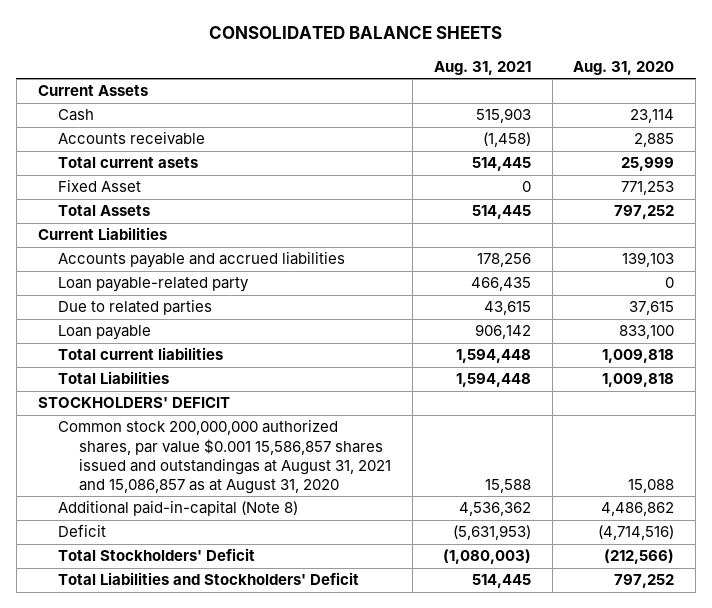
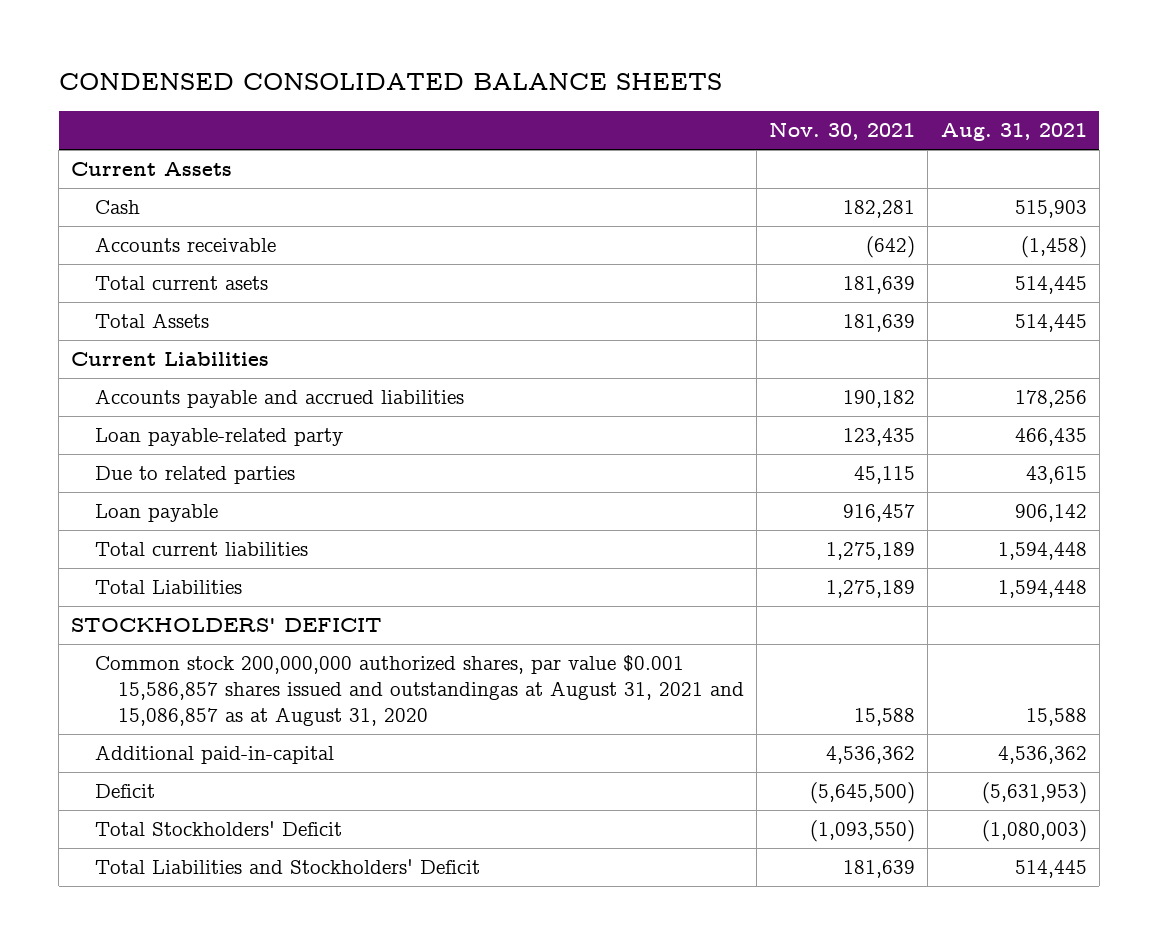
[209,26,503,40] CONSOLIDATED BALANCE SHEETS -> [58,73,722,91] CONDENSED CONSOLIDATED BALANCE SHEETS
[573,60,675,75] Aug. 31, 2020 -> none
none -> [769,121,916,140] Nov. 30, 2021
[58,179,142,193] Fixed Asset -> none
[58,500,299,517] Additional paid-in-capital (Note 8) -> [94,745,334,765] Additional paid-in-capital

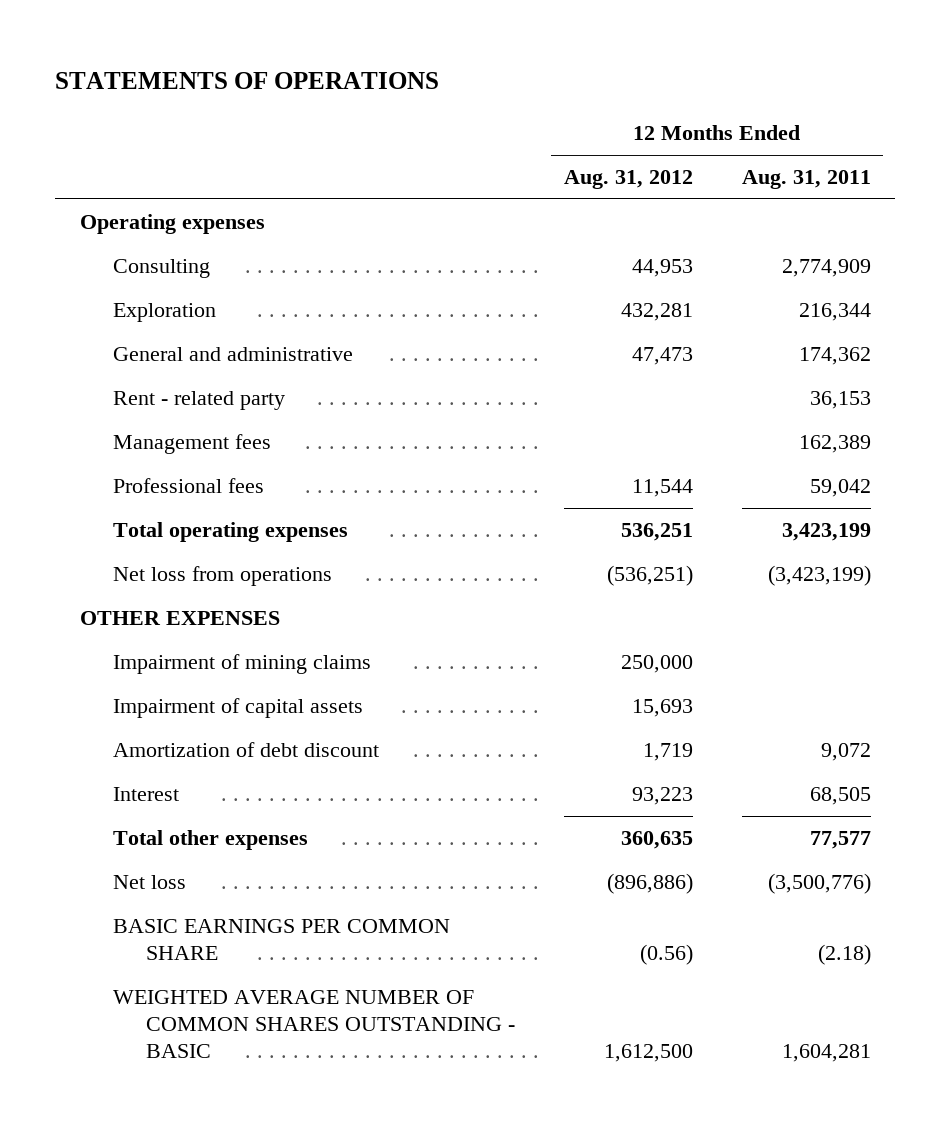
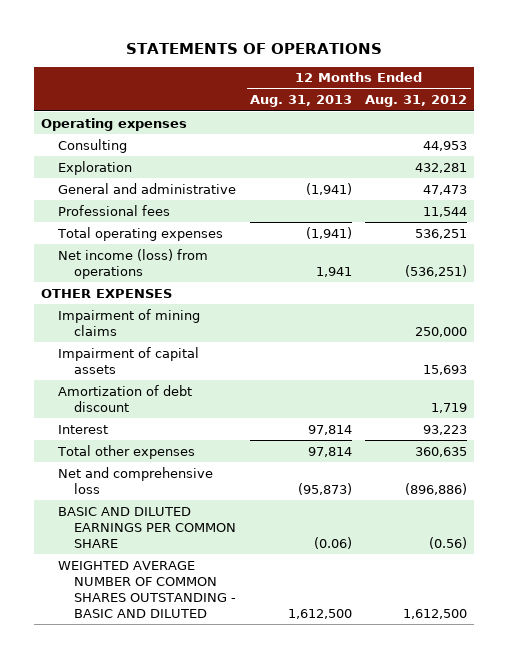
[741,169,871,189] Aug. 31, 2011 -> none
none -> [249,95,352,108] Aug. 31, 2013
[112,390,285,410] Rent - related party -> none
[112,433,271,454] Management fees -> none
[112,565,332,586] Net loss from operations -> [57,248,208,279] Net income (loss) from operations
[112,874,186,889] Net loss -> [57,466,213,494] Net and comprehensive loss
[112,918,450,960] BASIC EARNINGS PER COMMON SHARE -> [57,506,237,548] BASIC AND DILUTED EARNINGS PER COMMON SHARE
[112,989,515,1058] WEIGHTED AVERAGE NUMBER OF COMMON SHARES OUTSTANDING - BASIC -> [57,560,237,618] WEIGHTED AVERAGE NUMBER OF COMMON SHARES OUTSTANDING - BASIC AND DILUTED

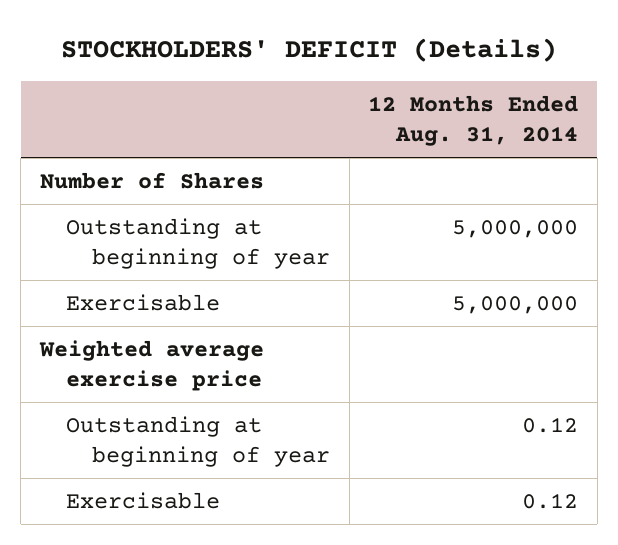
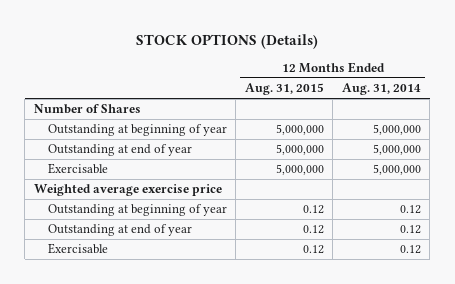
[61,38,558,63] STOCKHOLDERS' DEFICIT (Details) -> [136,33,319,49] STOCK OPTIONS (Details)
none -> [244,83,324,96] Aug. 31, 2015
none -> [47,144,192,157] Outstanding at end of year
none -> [47,224,192,237] Outstanding at end of year

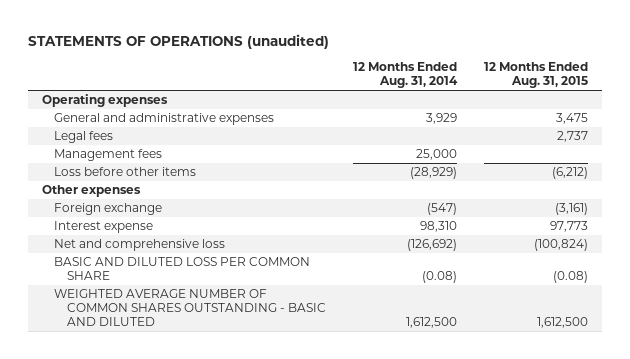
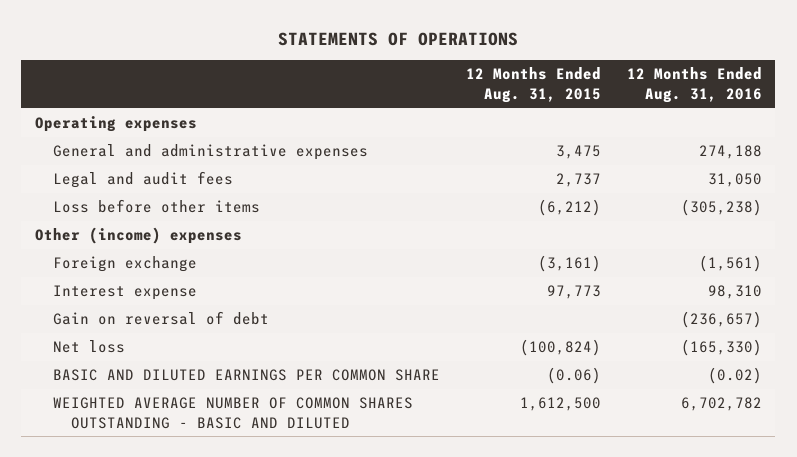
[28,34,330,50] STATEMENTS OF OPERATIONS (unaudited) -> [278,31,519,46] STATEMENTS OF OPERATIONS
[352,62,458,89] 12 Months Ended Aug. 31, 2014 -> none
none -> [627,67,763,103] 12 Months Ended Aug. 31, 2016
[54,148,163,161] Management fees -> none
[54,130,114,143] Legal fees -> [52,171,233,189] Legal and audit fees
[41,184,141,197] Other expenses -> [34,227,242,245] Other (income) expenses
none -> [52,311,269,326] Gain on reversal of debt
[54,238,226,251] Net and comprehensive loss -> [52,340,125,354] Net loss
[54,256,311,281] BASIC AND DILUTED LOSS PER COMMON SHARE -> [52,369,440,382] BASIC AND DILUTED EARNINGS PER COMMON SHARE
[553,271,589,284] (0.08) -> [546,367,601,385] (0.06)

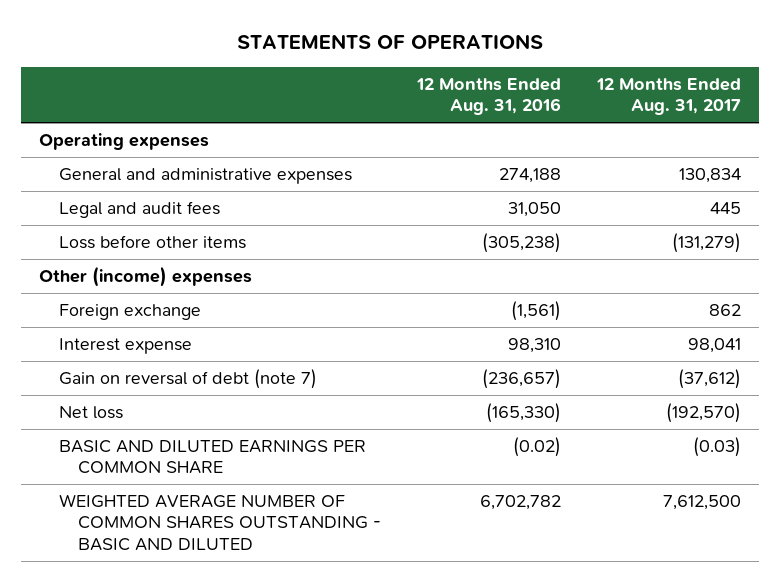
[465,67,601,103] 12 Months Ended Aug. 31, 2015 -> none
none -> [596,77,742,116] 12 Months Ended Aug. 31, 2017
[52,311,269,326] Gain on reversal of debt -> [58,368,317,389] Gain on reversal of debt (note 7)

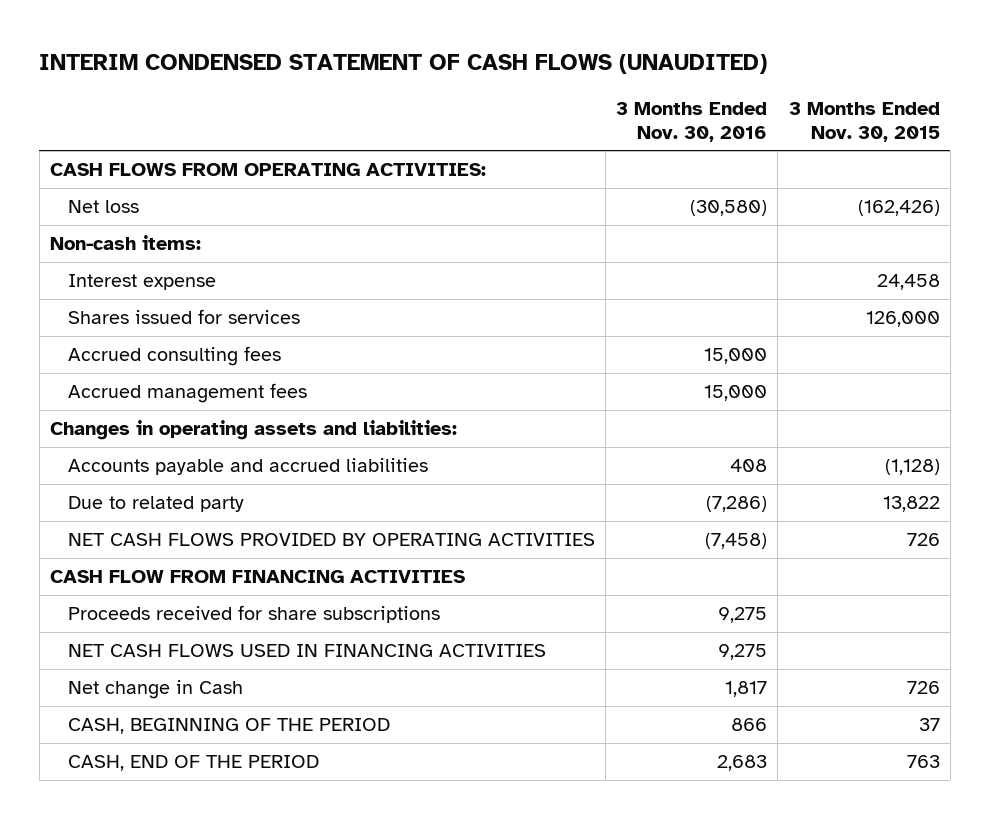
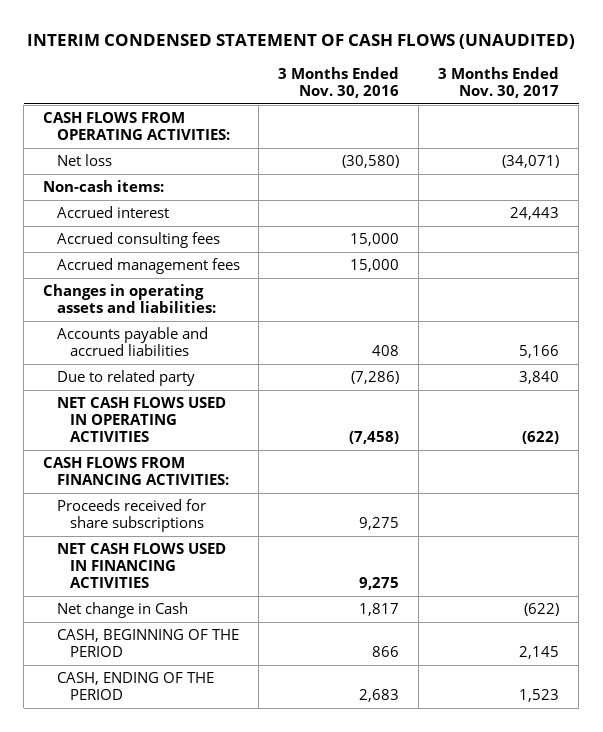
[788,101,940,142] 3 Months Ended Nov. 30, 2015 -> none
none -> [438,67,560,98] 3 Months Ended Nov. 30, 2017
[68,309,301,325] Shares issued for services -> none
[68,274,217,291] Interest expense -> [56,206,169,219] Accrued interest
[68,533,596,547] NET CASH FLOWS PROVIDED BY OPERATING ACTIVITIES -> [56,397,226,442] NET CASH FLOWS USED IN OPERATING ACTIVITIES
[49,570,465,584] CASH FLOW FROM FINANCING ACTIVITIES -> [43,457,229,486] CASH FLOWS FROM FINANCING ACTIVITIES:
[68,755,320,772] CASH, END OF THE PERIOD -> [56,672,214,701] CASH, ENDING OF THE PERIOD

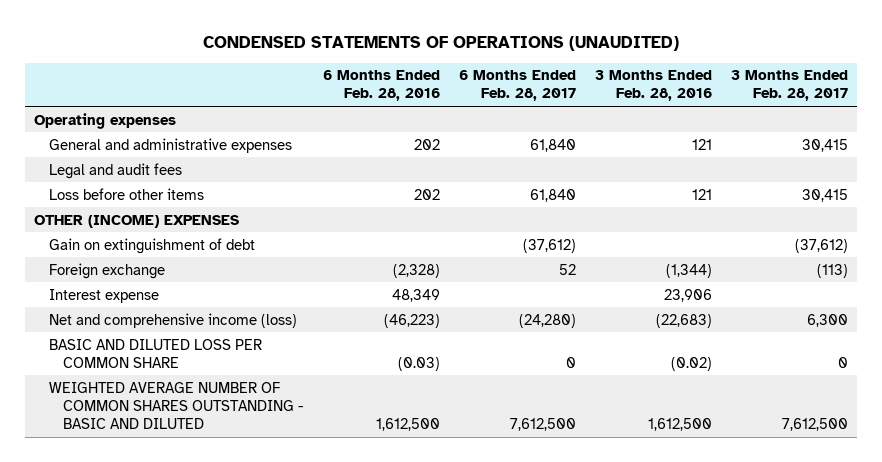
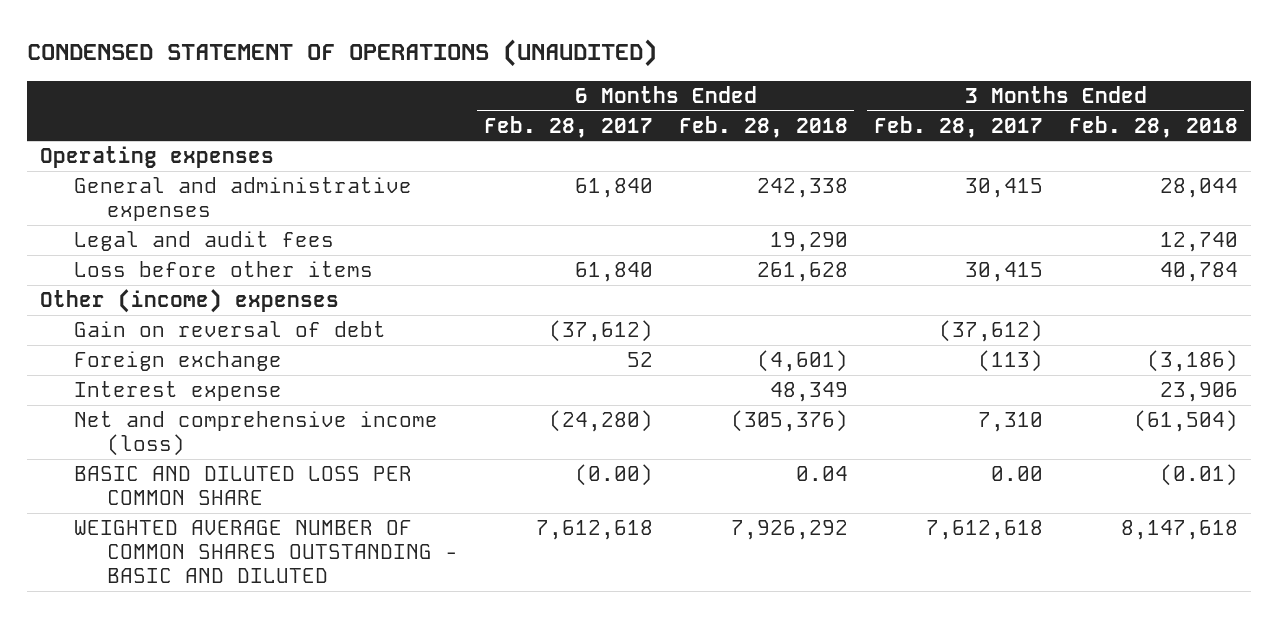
[202,35,679,51] CONDENSED STATEMENTS OF OPERATIONS (UNAUDITED) -> [27,38,658,67] CONDENSED STATEMENT OF OPERATIONS (UNAUDITED)
[322,70,440,102] 6 Months Ended Feb. 28, 2016 -> none
[594,70,712,102] 3 Months Ended Feb. 28, 2016 -> none
none -> [678,115,848,138] Feb. 28, 2018
none -> [1068,115,1238,138] Feb. 28, 2018
[34,214,240,228] OTHER (INCOME) EXPENSES -> [40,289,340,314] Other (income) expenses
[48,237,255,254] Gain on extinguishment of debt -> [73,321,386,338] Gain on reversal of debt
[806,313,848,327] 6,300 -> [977,412,1043,433] 7,310
[565,356,576,368] 0 -> [574,464,653,487] (0.00)
[837,356,848,368] 0 -> [990,466,1043,482] 0.00
[509,417,576,431] 7,612,500 -> [535,520,653,541] 7,612,618
[781,417,848,431] 7,612,500 -> [925,520,1043,541] 7,612,618

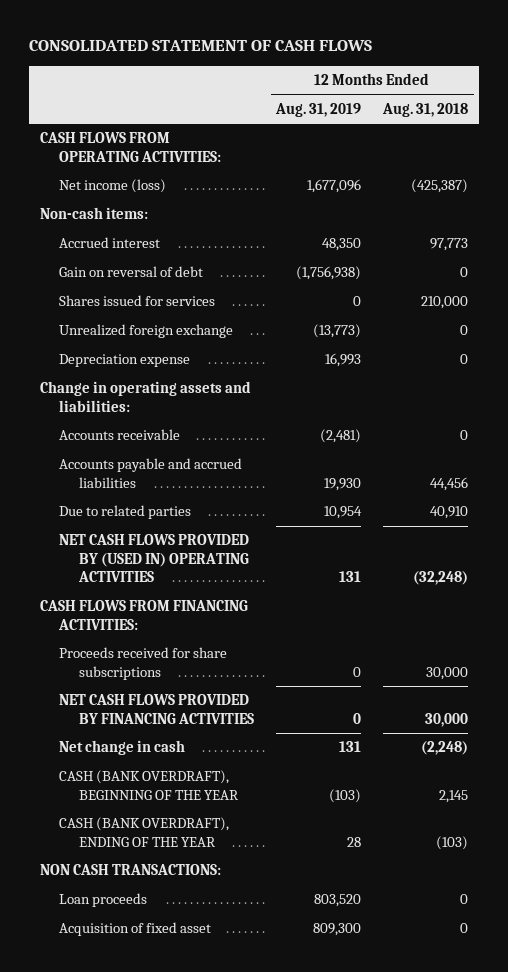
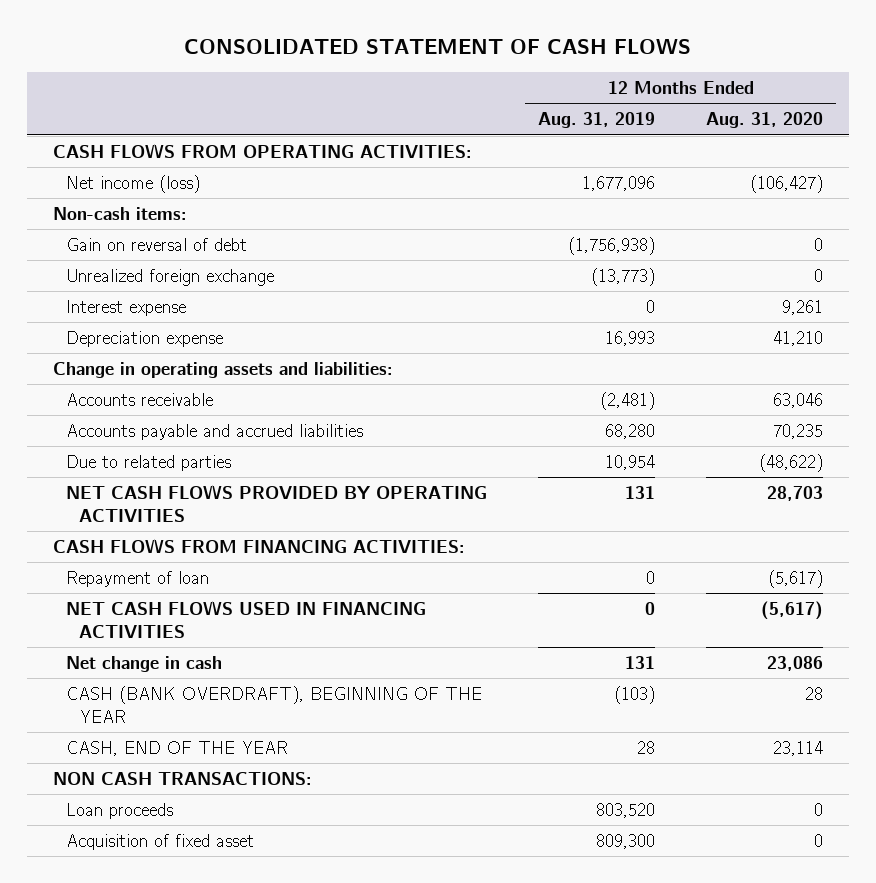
[382,102,469,117] Aug. 31, 2018 -> none
none -> [706,112,824,129] Aug. 31, 2020
[59,237,161,249] Accrued interest -> none
[59,295,216,307] Shares issued for services -> none
none -> [65,299,186,316] Interest expense
[324,477,362,491] 19,930 -> [605,423,656,439] 68,280
[59,534,250,583] NET CASH FLOWS PROVIDED BY (USED IN) OPERATING ACTIVITIES -> [65,483,487,522] NET CASH FLOWS PROVIDED BY OPERATING ACTIVITIES
[59,647,228,680] Proceeds received for share subscriptions -> none
none -> [65,570,209,587] Repayment of loan
[59,694,254,724] NET CASH FLOWS PROVIDED BY FINANCING ACTIVITIES -> [65,599,426,638] NET CASH FLOWS USED IN FINANCING ACTIVITIES
[59,817,230,847] CASH (BANK OVERDRAFT), ENDING OF THE YEAR -> [65,740,288,756] CASH, END OF THE YEAR

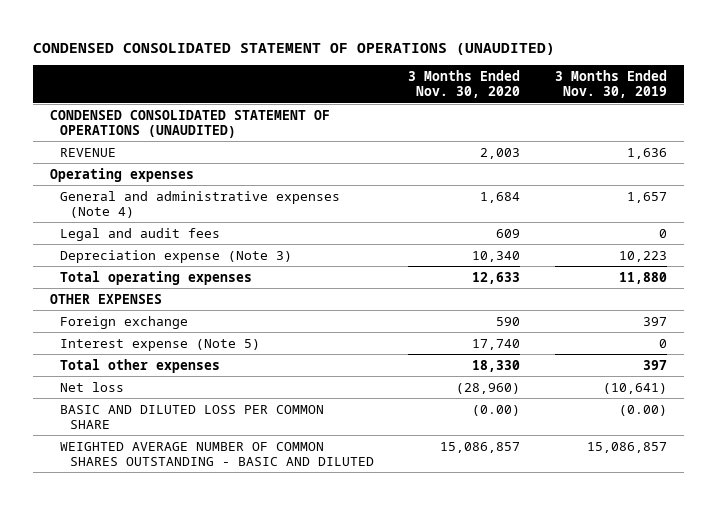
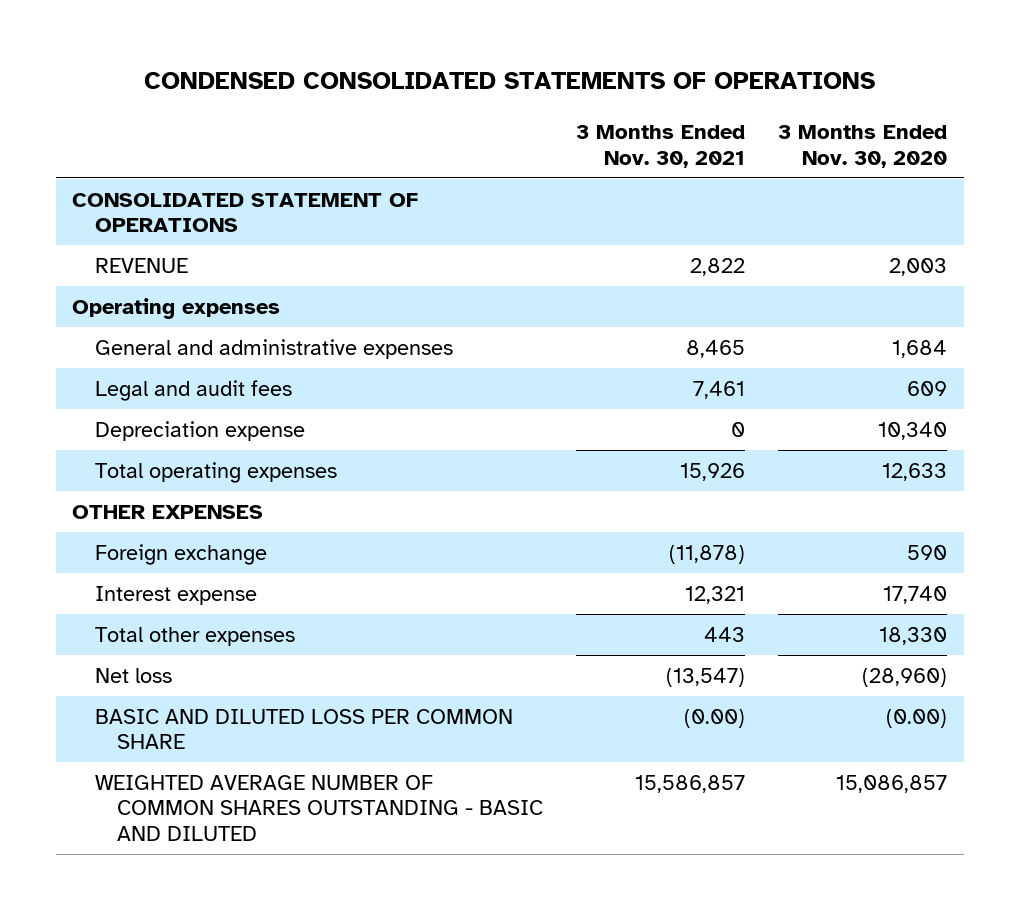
[32,42,555,55] CONDENSED CONSOLIDATED STATEMENT OF OPERATIONS (UNAUDITED) -> [143,72,875,90] CONDENSED CONSOLIDATED STATEMENTS OF OPERATIONS
[554,69,667,99] 3 Months Ended Nov. 30, 2019 -> none
none -> [576,125,746,168] 3 Months Ended Nov. 30, 2021
[49,109,330,138] CONDENSED CONSOLIDATED STATEMENT OF OPERATIONS (UNAUDITED) -> [72,192,419,233] CONSOLIDATED STATEMENT OF OPERATIONS
[59,190,340,218] General and administrative expenses (Note 4) -> [94,338,453,359] General and administrative expenses
[59,249,292,263] Depreciation expense (Note 3) -> [94,420,305,441] Depreciation expense
[59,338,260,351] Interest expense (Note 5) -> [94,585,257,605] Interest expense

